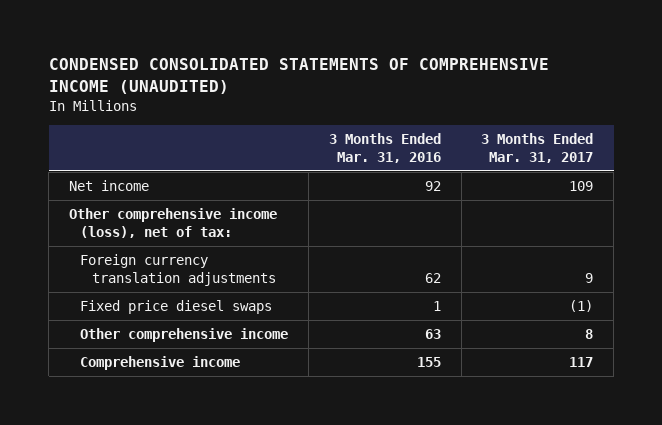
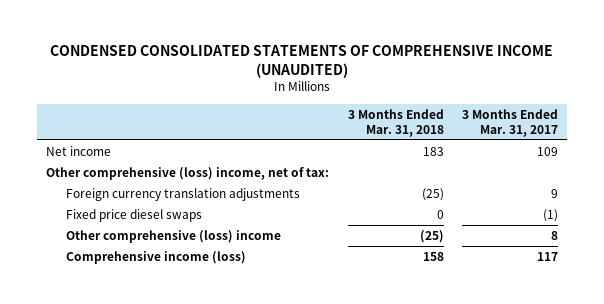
[328,133,441,164] 3 Months Ended Mar. 31, 2016 -> none
none -> [347,108,444,137] 3 Months Ended Mar. 31, 2018
[68,207,277,239] Other comprehensive income (loss), net of tax: -> [46,167,330,181] Other comprehensive (loss) income, net of tax:
[80,327,289,342] Other comprehensive income -> [65,230,281,244] Other comprehensive (loss) income
[80,355,241,370] Comprehensive income -> [65,251,246,265] Comprehensive income (loss)

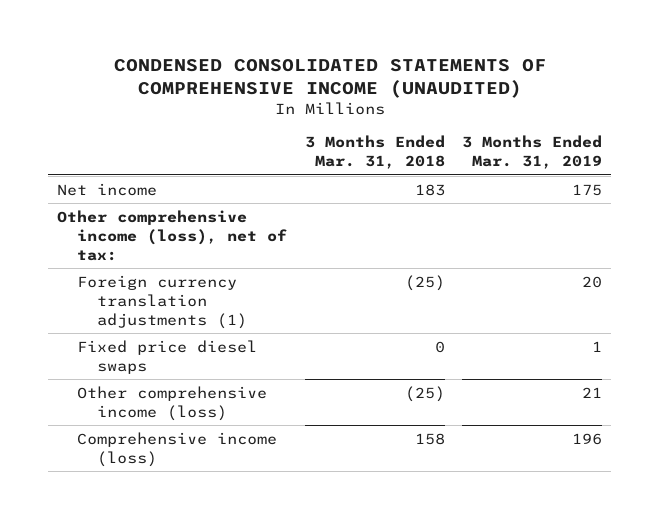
[462,108,559,137] 3 Months Ended Mar. 31, 2017 -> none
none -> [462,135,603,170] 3 Months Ended Mar. 31, 2019
[46,167,330,181] Other comprehensive (loss) income, net of tax: -> [57,209,288,261] Other comprehensive income (loss), net of tax:
[65,188,300,202] Foreign currency translation adjustments -> [77,274,248,329] Foreign currency translation adjustments (1)
[65,230,281,244] Other comprehensive (loss) income -> [77,385,268,421] Other comprehensive income (loss)

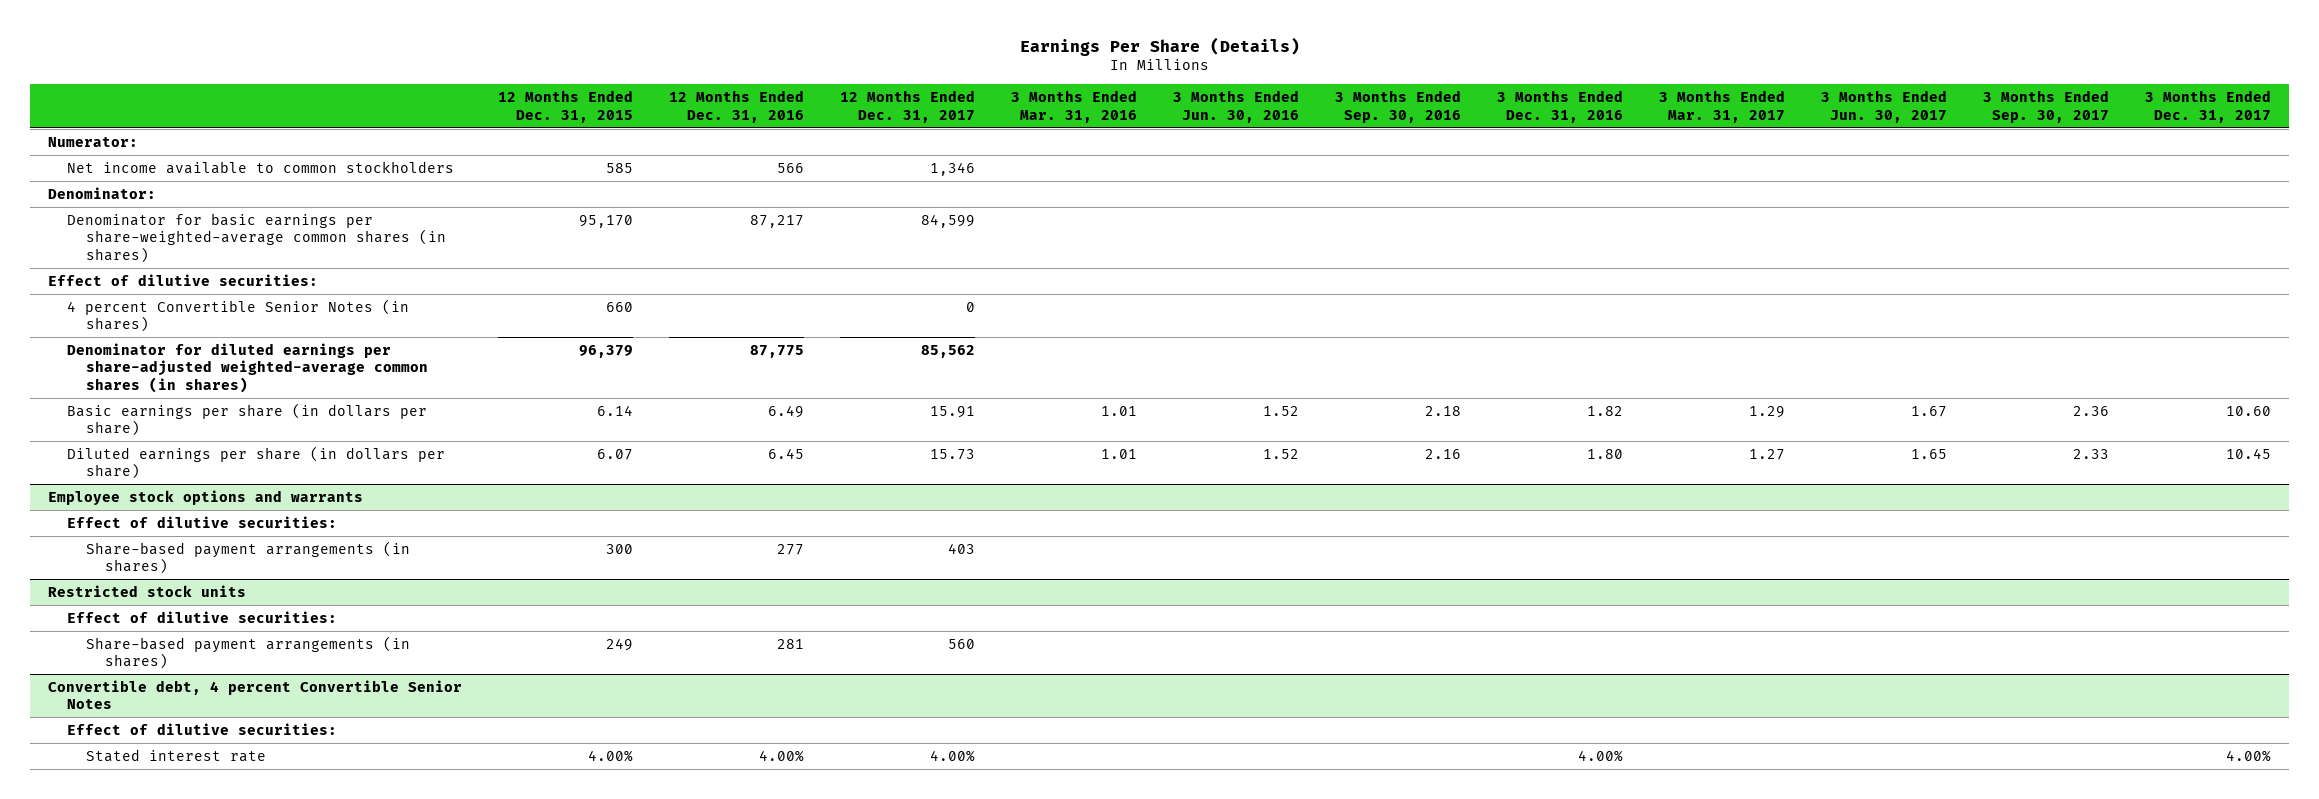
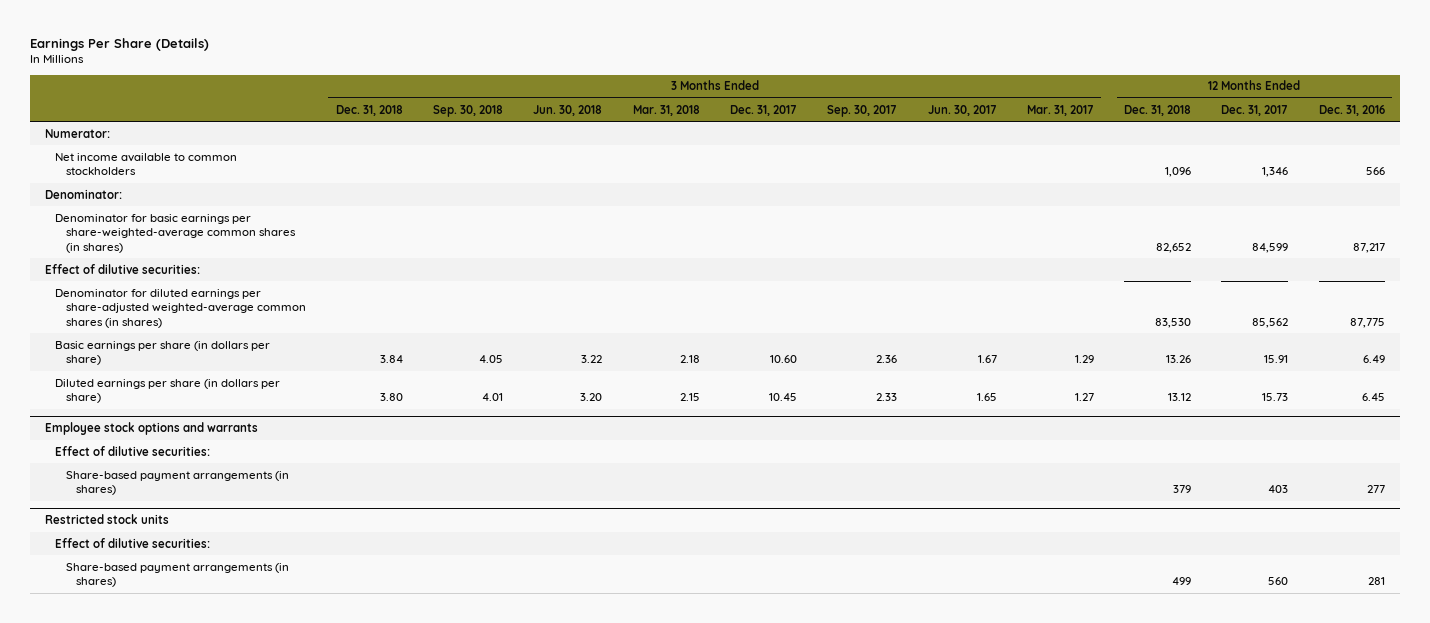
[498,90,634,123] 12 Months Ended Dec. 31, 2015 -> none
[1011,90,1138,123] 3 Months Ended Mar. 31, 2016 -> none
[1173,90,1300,123] 3 Months Ended Jun. 30, 2016 -> none
[1335,90,1462,123] 3 Months Ended Sep. 30, 2016 -> none
[1497,90,1624,123] 3 Months Ended Dec. 31, 2016 -> none
none -> [335,104,403,116] Dec. 31, 2018
none -> [433,104,504,117] Sep. 30, 2018
none -> [533,104,603,116] Jun. 30, 2018
none -> [632,104,700,116] Mar. 31, 2018
none -> [1124,104,1192,116] Dec. 31, 2018
[66,298,409,333] 4 percent Convertible Senior Notes (in shares) -> none
[48,679,463,710] Convertible debt, 4 percent Convertible Senior Notes -> none
[66,722,337,735] Effect of dilutive securities: -> none
[85,748,266,762] Stated interest rate -> none

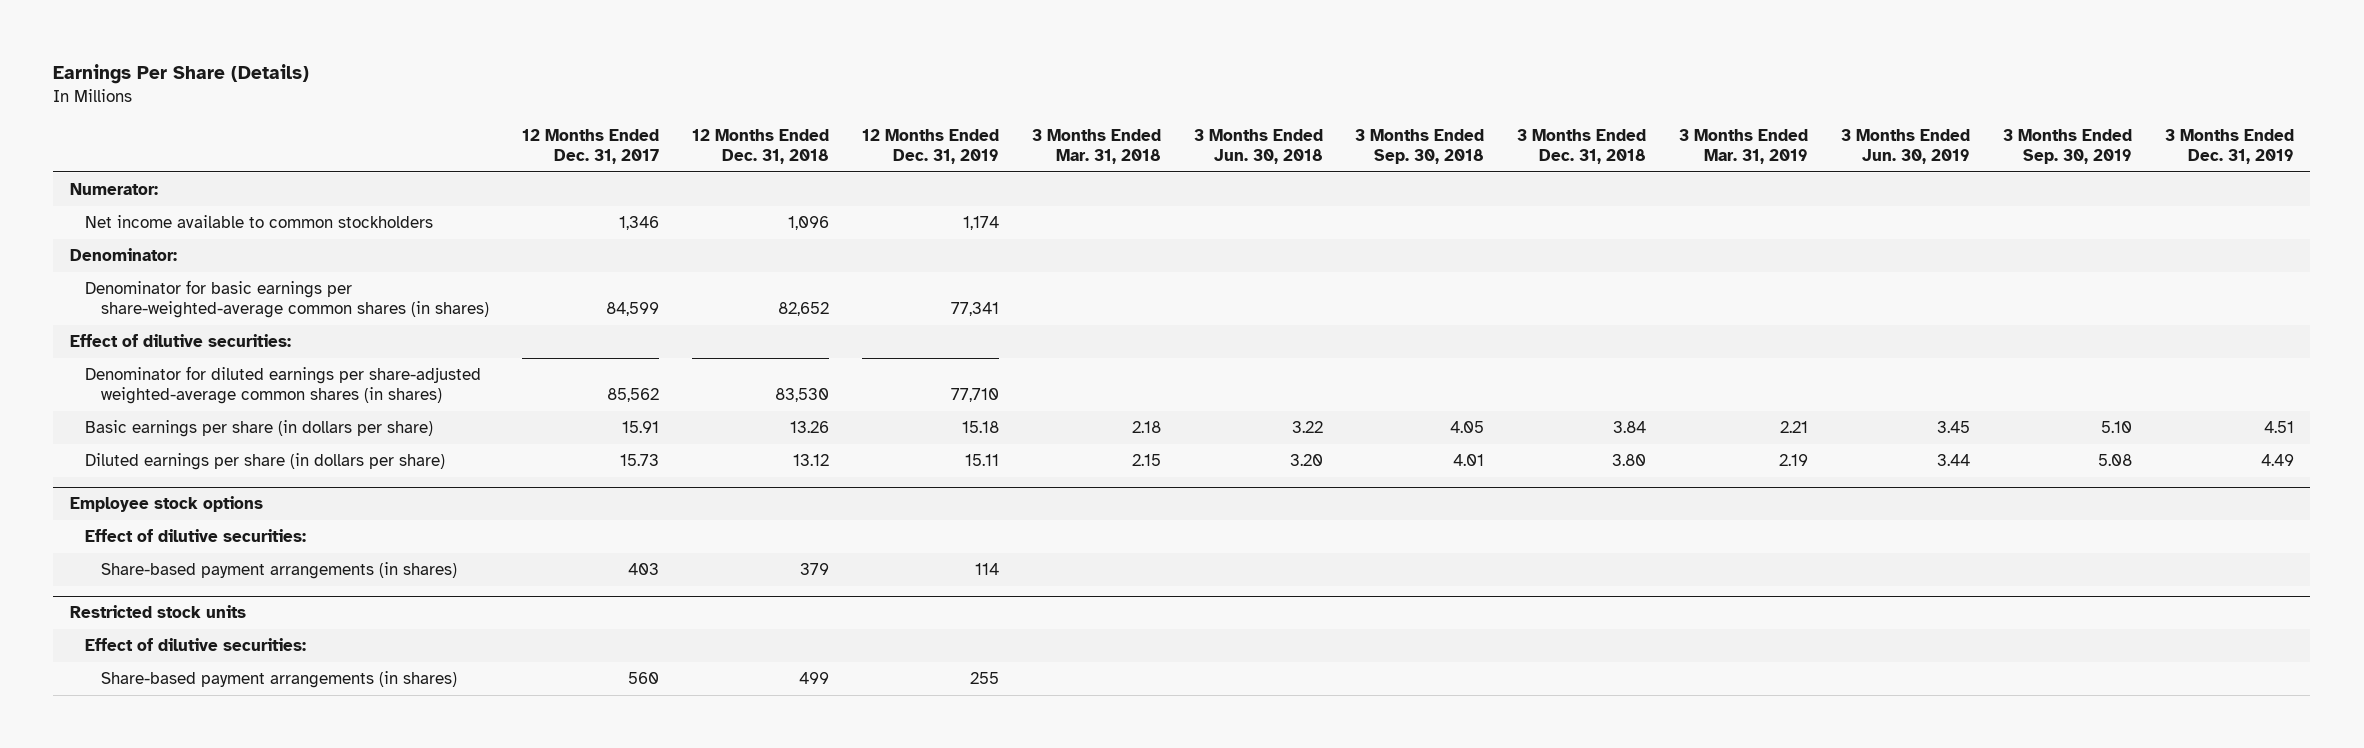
[730,104,798,116] Dec. 31, 2017 -> none
[827,104,898,117] Sep. 30, 2017 -> none
[927,104,997,116] Jun. 30, 2017 -> none
[1026,104,1094,116] Mar. 31, 2017 -> none
[1318,104,1385,116] Dec. 31, 2016 -> none
none -> [861,128,999,164] 12 Months Ended Dec. 31, 2019
none -> [1679,128,1809,164] 3 Months Ended Mar. 31, 2019
none -> [1841,128,1971,164] 3 Months Ended Jun. 30, 2019
none -> [2003,128,2133,164] 3 Months Ended Sep. 30, 2019
none -> [2164,128,2294,164] 3 Months Ended Dec. 31, 2019
[45,421,259,435] Employee stock options and warrants -> [69,496,263,513] Employee stock options

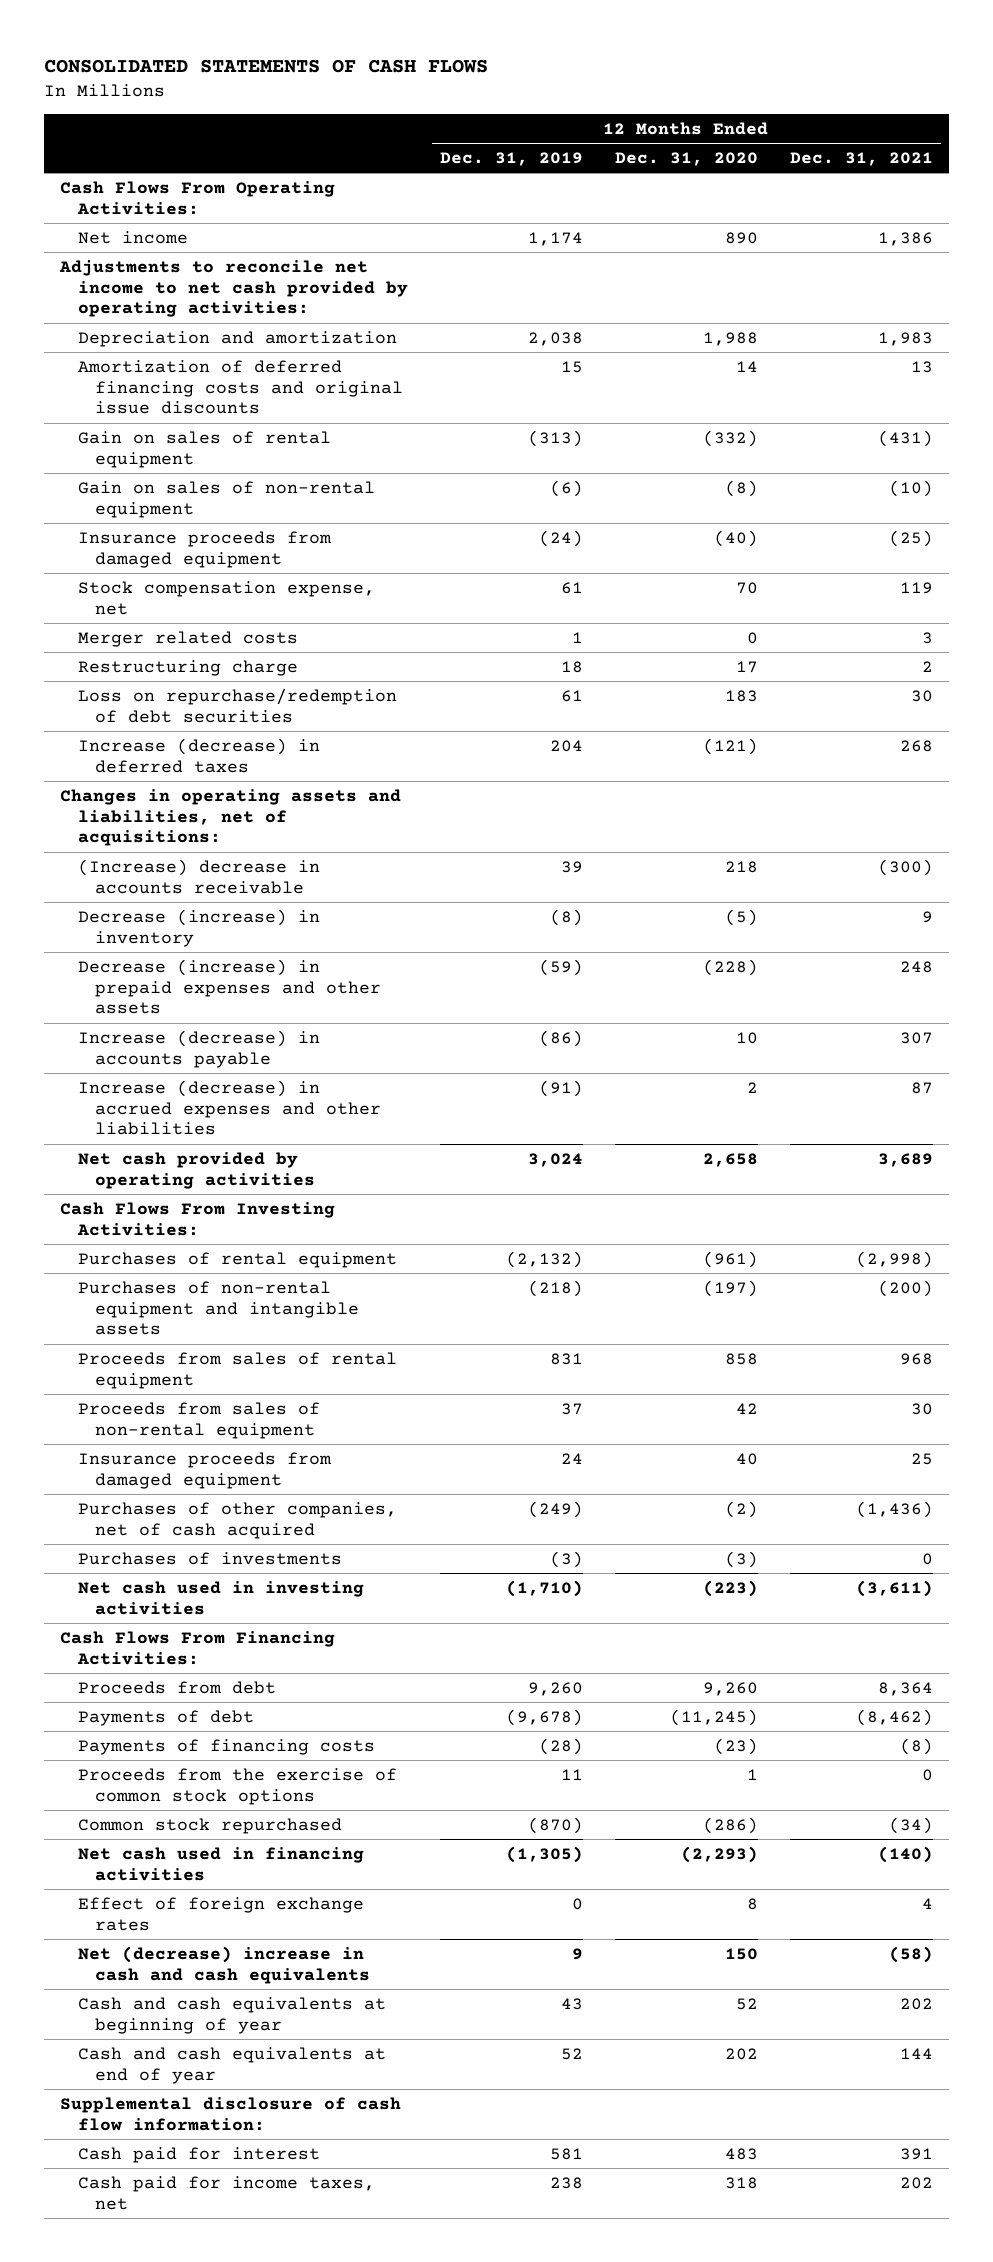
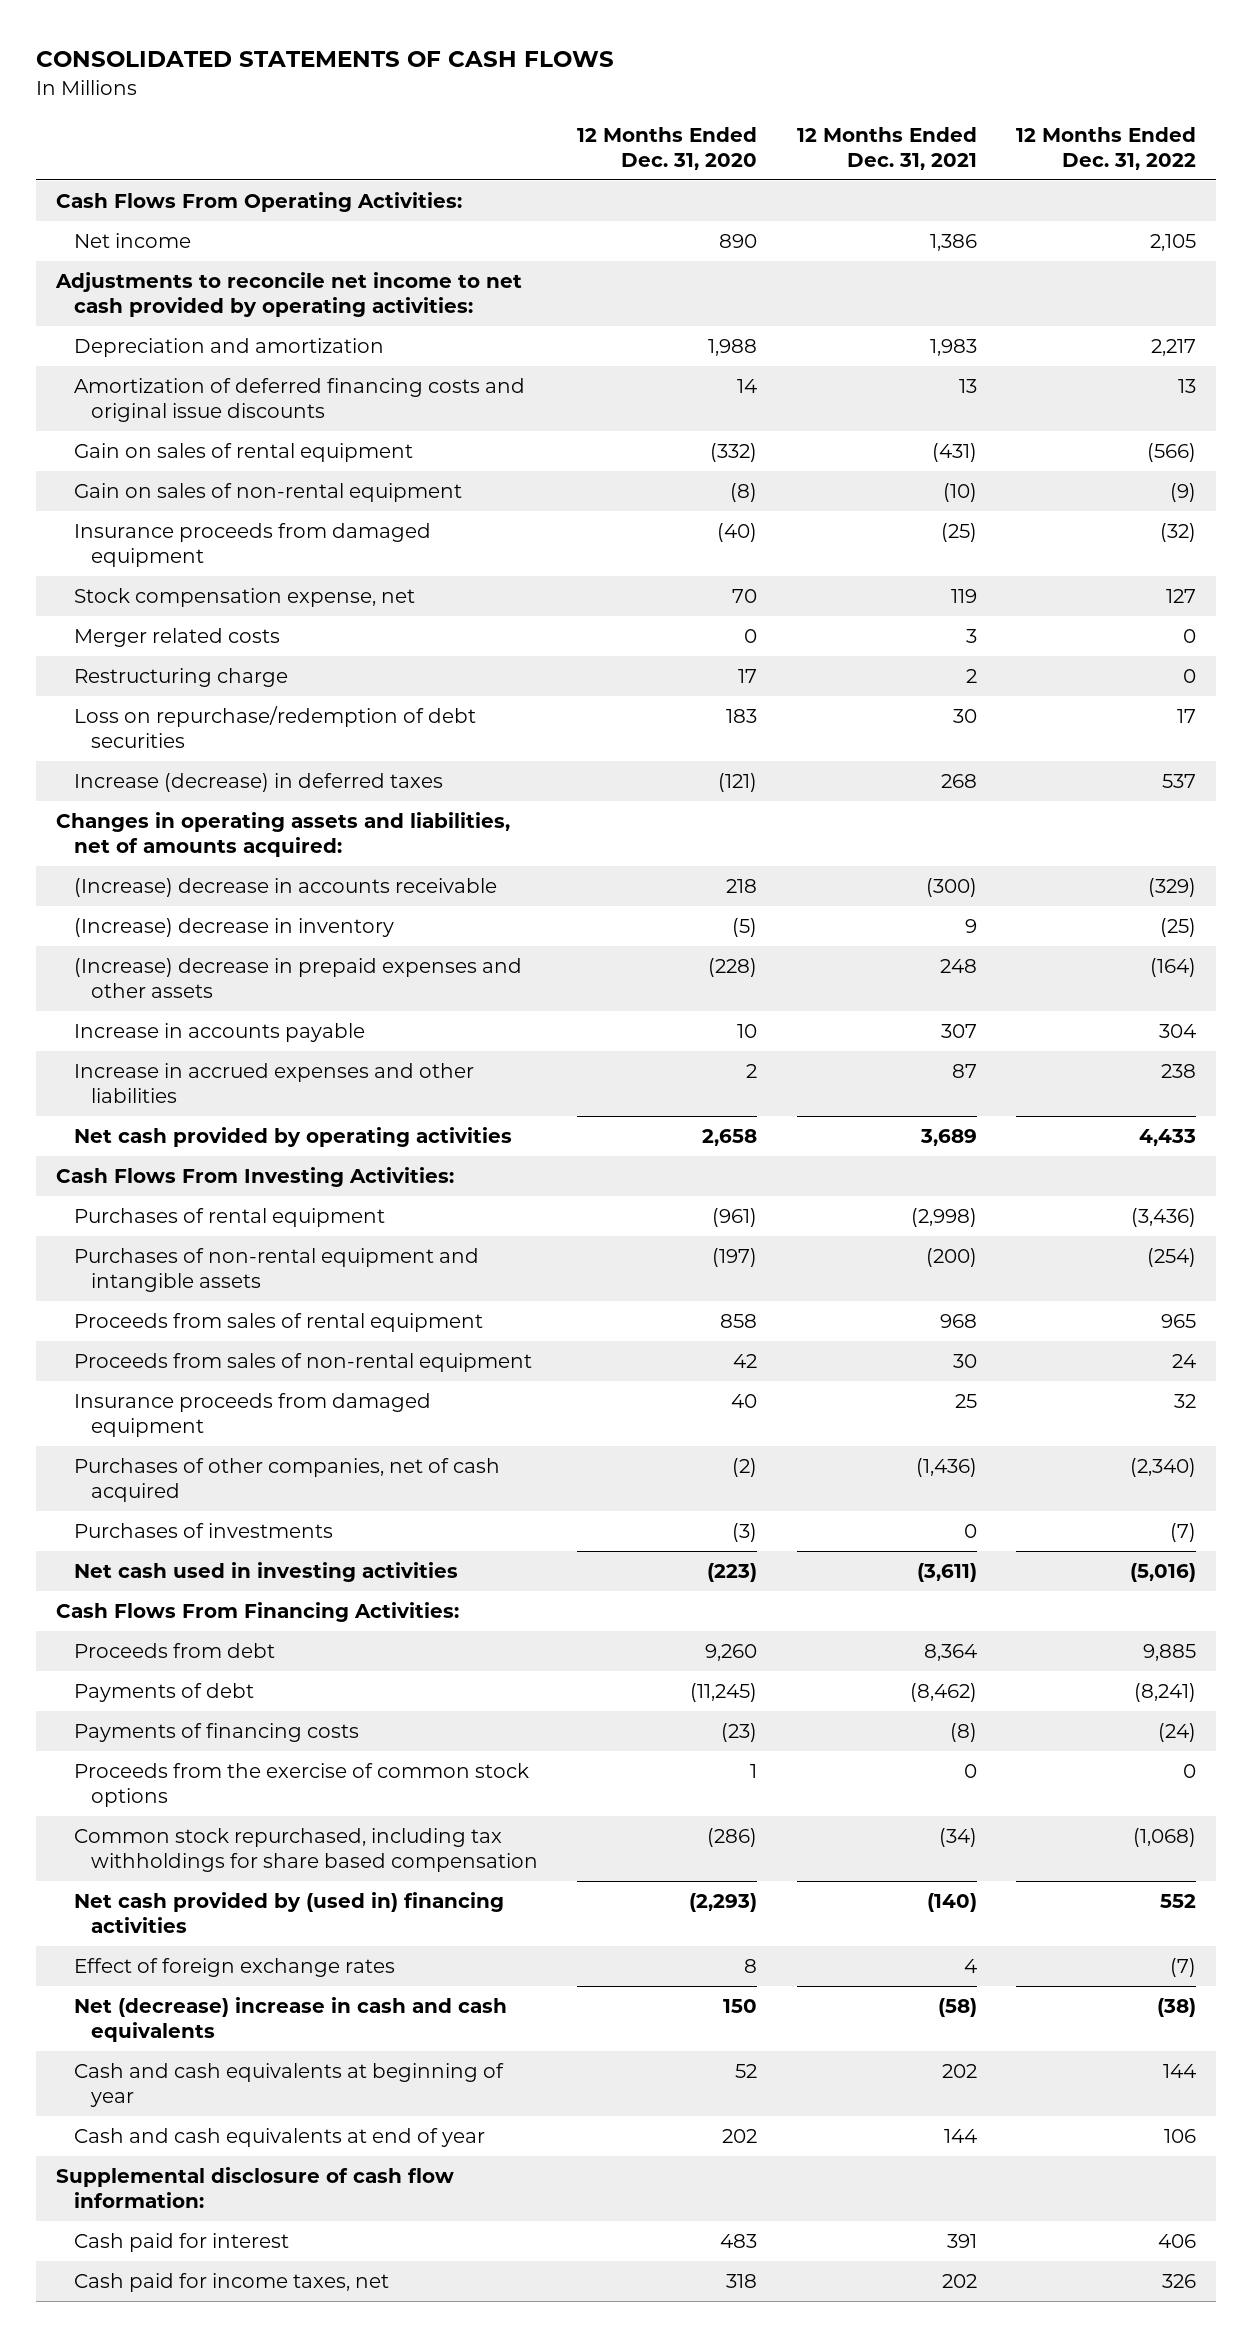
[439,151,583,166] Dec. 31, 2019 -> none
none -> [1016,126,1197,170] 12 Months Ended Dec. 31, 2022
[60,788,402,847] Changes in operating assets and liabilities, net of acquisitions: -> [56,811,511,858] Changes in operating assets and liabilities, net of amounts acquired:
[77,908,320,947] Decrease (increase) in inventory -> [73,917,394,937] (Increase) decrease in inventory
[77,958,382,1015] Decrease (increase) in prepaid expenses and other assets -> [73,957,522,999] (Increase) decrease in prepaid expenses and other assets
[77,1029,320,1068] Increase (decrease) in accounts payable -> [73,1022,365,1042] Increase in accounts payable
[77,1079,382,1136] Increase (decrease) in accrued expenses and other liabilities -> [73,1062,474,1104] Increase in accrued expenses and other liabilities
[77,1817,342,1834] Common stock repurchased -> [73,1827,539,1873] Common stock repurchased, including tax withholdings for share based compensation
[77,1846,364,1881] Net cash used in financing activities -> [73,1891,504,1934] Net cash provided by (used in) financing activities

